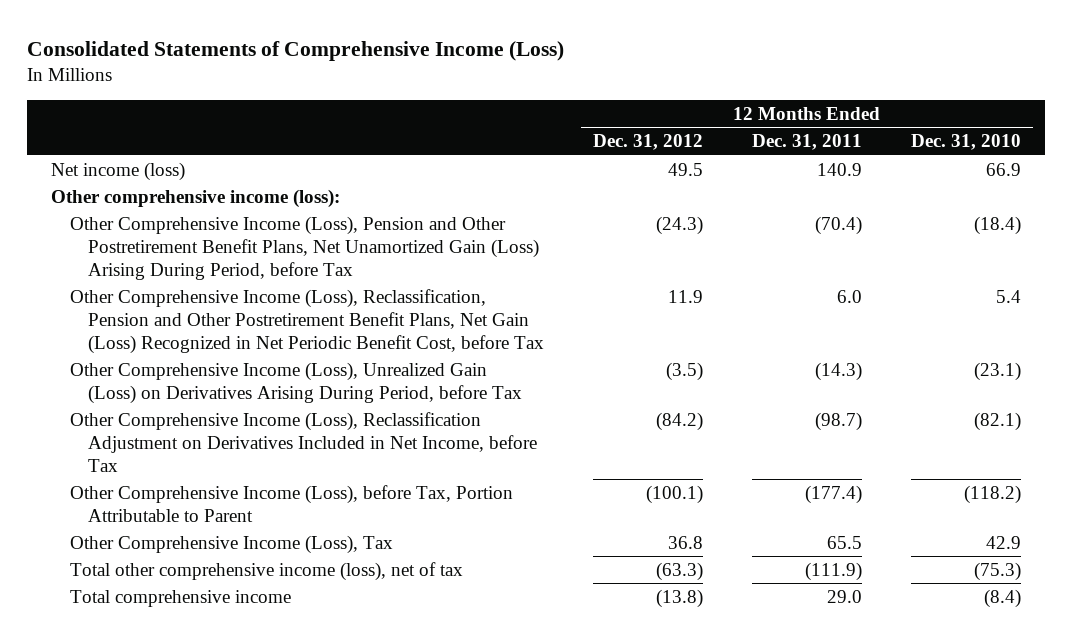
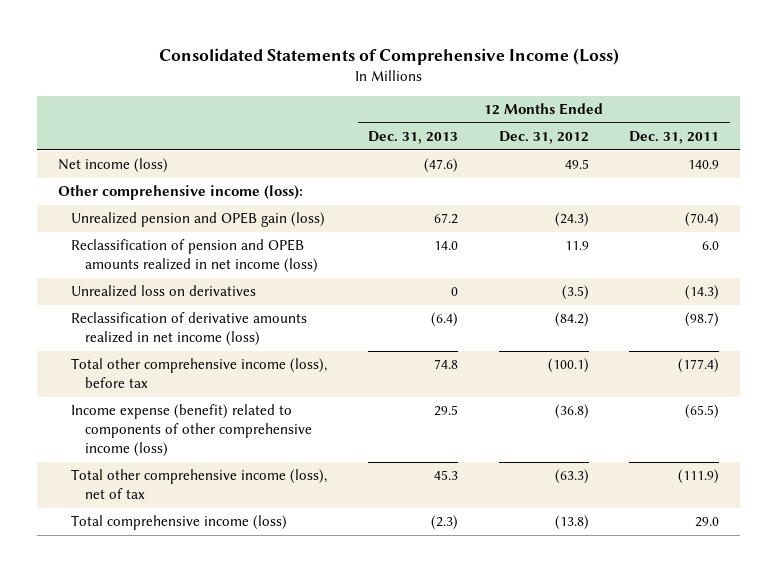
[910,134,1021,151] Dec. 31, 2010 -> none
none -> [368,130,459,144] Dec. 31, 2013
[69,215,540,280] Other Comprehensive Income (Loss), Pension and Other Postretirement Benefit Plans, Net Unamortized Gain (Loss) Arising During Period, before Tax -> [71,212,326,228] Unrealized pension and OPEB gain (loss)
[69,288,545,354] Other Comprehensive Income (Loss), Reclassification, Pension and Other Postretirement Benefit Plans, Net Gain (Loss) Recognized in Net Periodic Benefit Cost, before Tax -> [71,239,319,274] Reclassification of pension and OPEB amounts realized in net income (loss)
[69,361,523,404] Other Comprehensive Income (Loss), Unrealized Gain (Loss) on Derivatives Arising During Period, before Tax -> [71,285,257,298] Unrealized loss on derivatives
[69,411,538,472] Other Comprehensive Income (Loss), Reclassification Adjustment on Derivatives Included in Net Income, before Tax -> [71,312,308,347] Reclassification of derivative amounts realized in net income (loss)
[69,484,513,522] Other Comprehensive Income (Loss), before Tax, Portion Attributable to Parent -> [71,358,328,389] Total other comprehensive income (loss), before tax
[69,534,393,554] Other Comprehensive Income (Loss), Tax -> [71,404,313,458] Income expense (benefit) related to components of other comprehensive income (loss)
[668,535,704,549] 36.8 -> [554,404,589,420] (36.8)
[827,535,863,549] 65.5 -> [685,404,720,420] (65.5)
[69,589,291,607] Total comprehensive income -> [71,515,288,531] Total comprehensive income (loss)

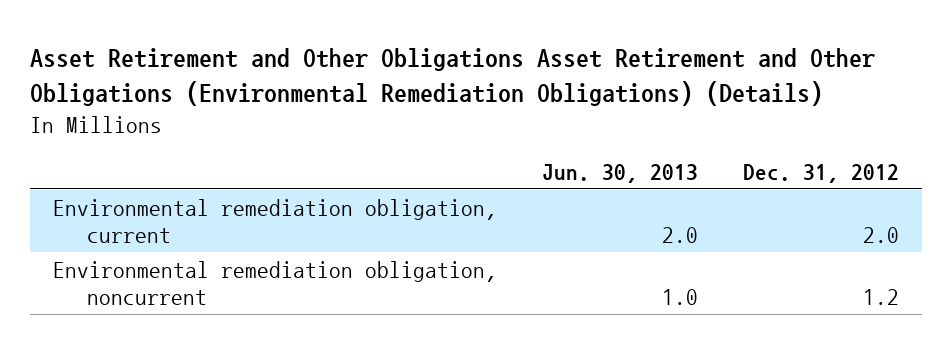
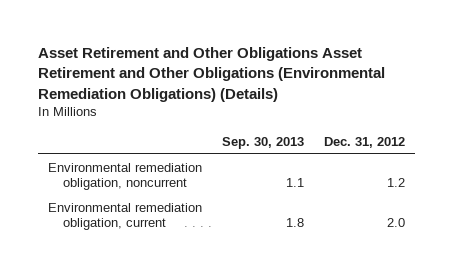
[542,163,699,183] Jun. 30, 2013 -> none
none -> [222,136,305,149] Sep. 30, 2013
[52,198,497,244] Environmental remediation obligation, current -> [48,202,203,230] Environmental remediation obligation, current

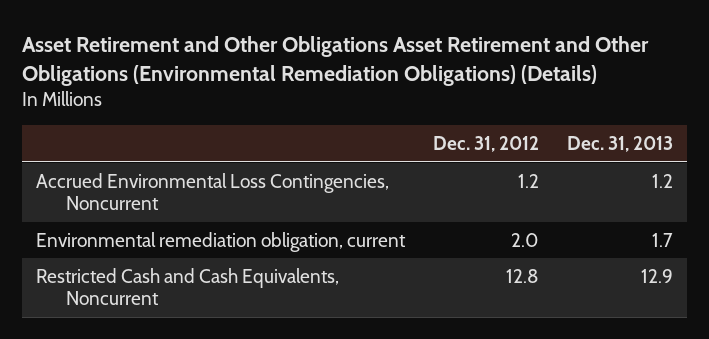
[222,136,305,149] Sep. 30, 2013 -> none
none -> [567,136,674,153] Dec. 31, 2013
[48,162,203,190] Environmental remediation obligation, noncurrent -> [36,172,390,211] Accrued Environmental Loss Contingencies, Noncurrent
none -> [36,267,340,306] Restricted Cash and Cash Equivalents, Noncurrent

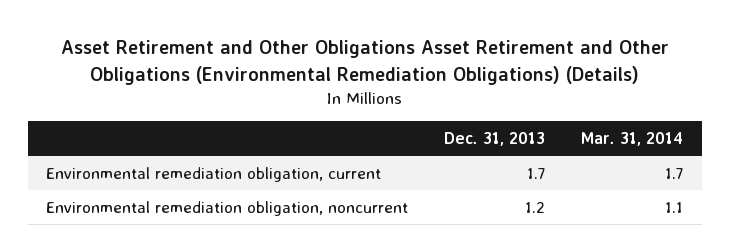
[433,136,540,153] Dec. 31, 2012 -> none
none -> [581,131,684,146] Mar. 31, 2014
[36,172,390,211] Accrued Environmental Loss Contingencies, Noncurrent -> none
[36,267,340,306] Restricted Cash and Cash Equivalents, Noncurrent -> none
none -> [45,200,408,216] Environmental remediation obligation, noncurrent

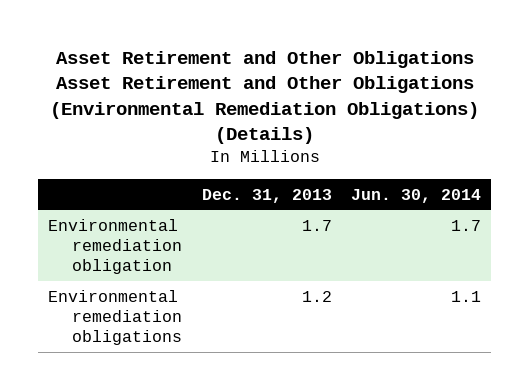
[581,131,684,146] Mar. 31, 2014 -> none
none -> [351,188,482,203] Jun. 30, 2014
[45,166,381,182] Environmental remediation obligation, current -> [47,218,183,274] Environmental remediation obligation
[45,200,408,216] Environmental remediation obligation, noncurrent -> [47,289,183,345] Environmental remediation obligations

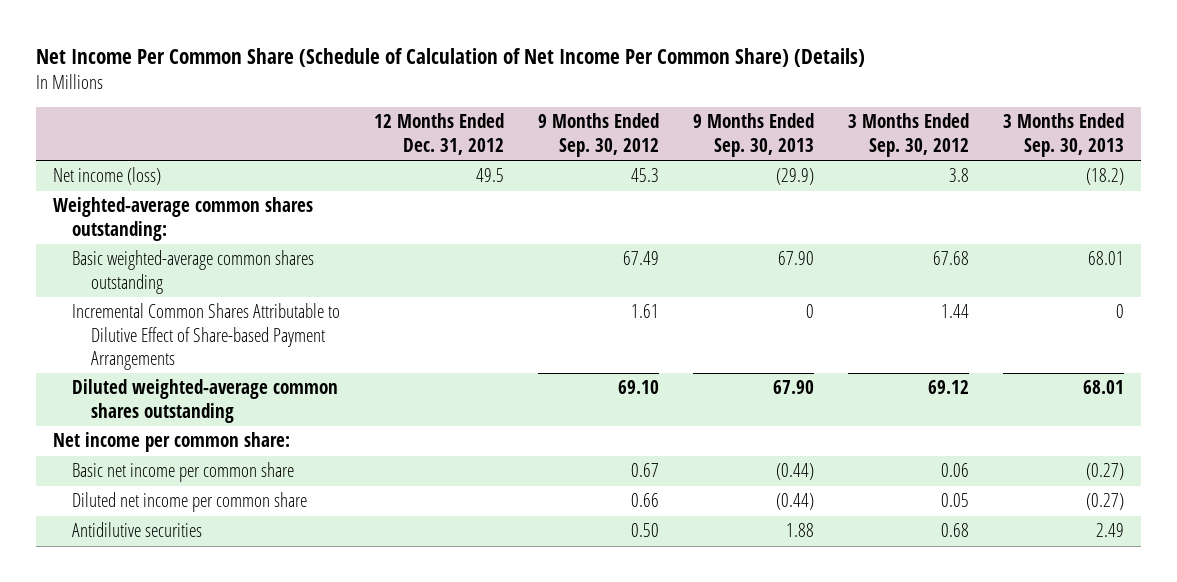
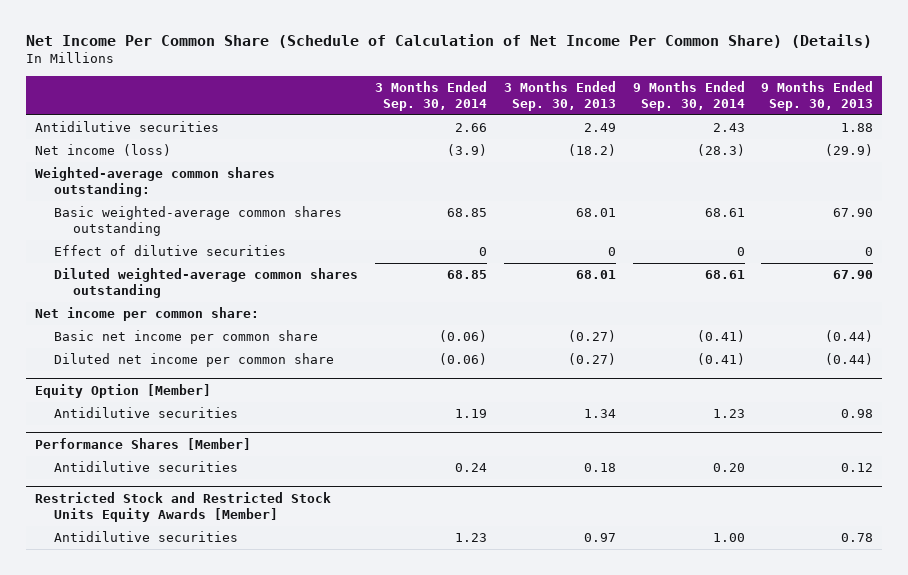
[373,113,504,155] 12 Months Ended Dec. 31, 2012 -> none
[537,113,659,157] 9 Months Ended Sep. 30, 2012 -> none
[847,113,969,157] 3 Months Ended Sep. 30, 2012 -> none
none -> [374,81,487,111] 3 Months Ended Sep. 30, 2014
none -> [632,81,745,111] 9 Months Ended Sep. 30, 2014
[71,522,202,538] Antidilutive securities -> [34,121,219,133] Antidilutive securities
[71,303,340,370] Incremental Common Shares Attributable to Dilutive Effect of Share-based Payment Arrangements -> [53,245,286,257] Effect of dilutive securities
none -> [34,383,211,398] Equity Option [Member]
none -> [53,407,238,419] Antidilutive securities
none -> [34,437,251,450] Performance Shares [Member]
none -> [53,461,238,473] Antidilutive securities
none -> [34,491,331,522] Restricted Stock and Restricted Stock Units Equity Awards [Member]
none -> [53,531,238,543] Antidilutive securities

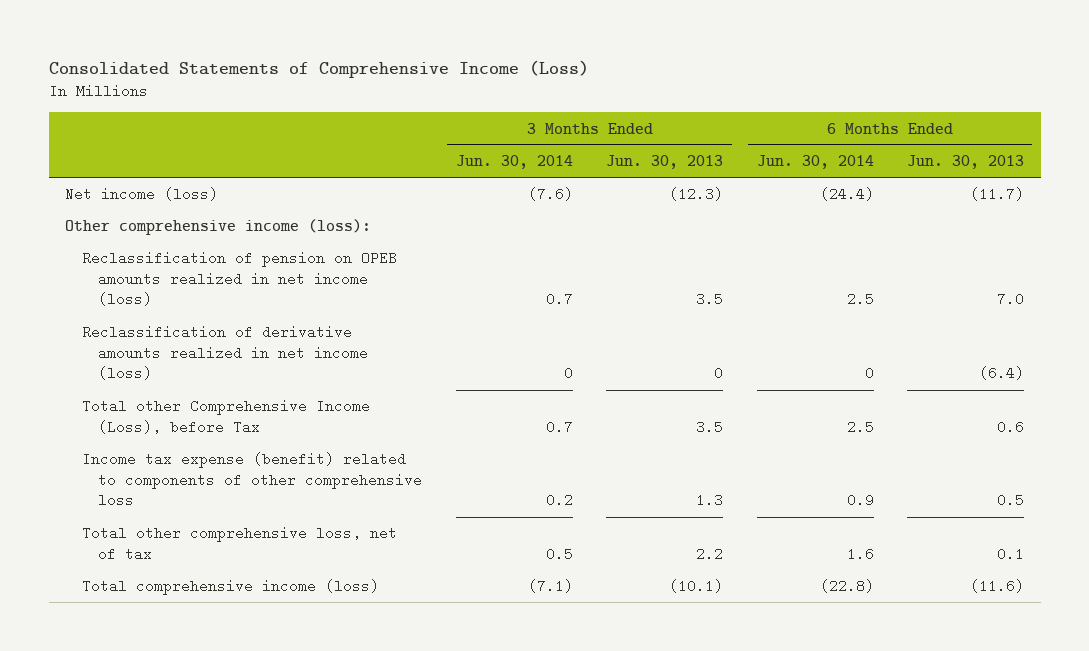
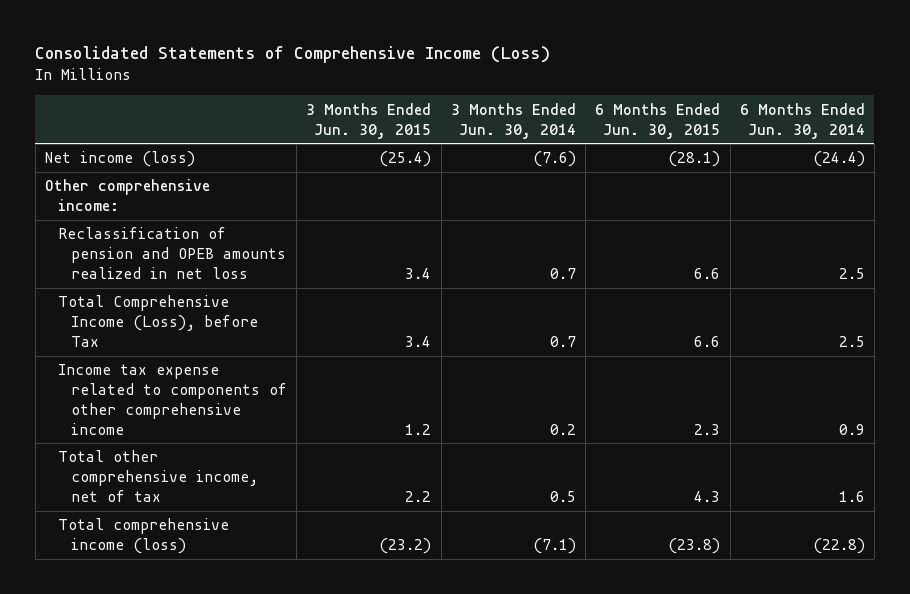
[606,154,724,169] Jun. 30, 2013 -> none
[906,154,1024,169] Jun. 30, 2013 -> none
none -> [306,102,432,139] 3 Months Ended Jun. 30, 2015
none -> [595,102,721,139] 6 Months Ended Jun. 30, 2015
[81,325,369,381] Reclassification of derivative amounts realized in net income (loss) -> none
[65,219,372,236] Other comprehensive income (loss): -> [45,179,211,212] Other comprehensive income:
[81,251,397,307] Reclassification of pension on OPEB amounts realized in net income (loss) -> [58,227,287,279] Reclassification of pension and OPEB amounts realized in net loss
[81,399,370,434] Total other Comprehensive Income (Loss), before Tax -> [58,295,259,347] Total Comprehensive Income (Loss), before Tax
[81,452,423,506] Income tax expense (benefit) related to components of other comprehensive loss -> [58,364,288,435] Income tax expense related to components of other comprehensive income
[81,526,397,561] Total other comprehensive loss, net of tax -> [58,450,259,502] Total other comprehensive income, net of tax

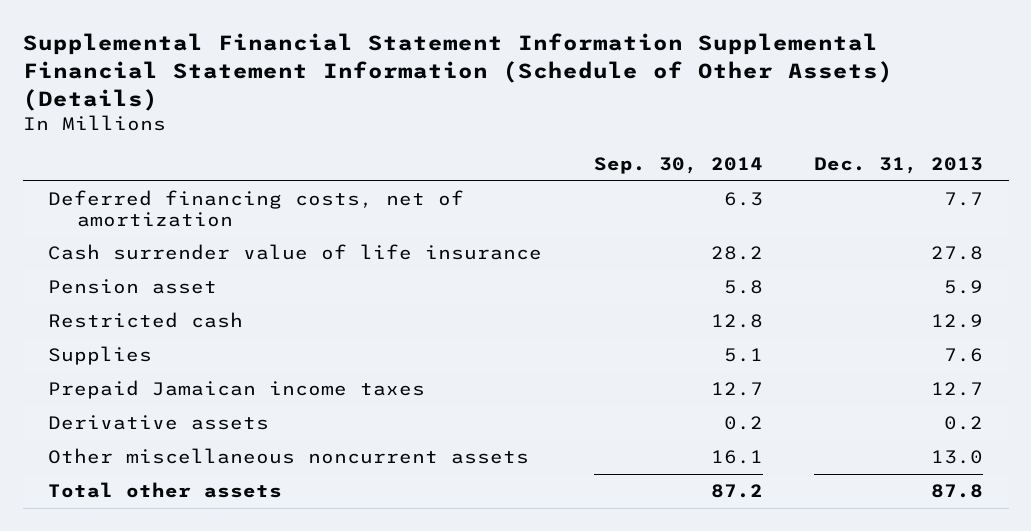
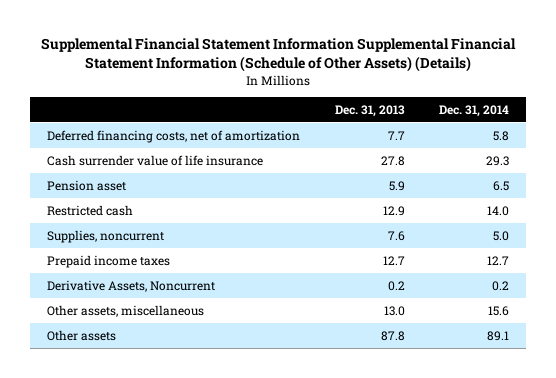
[593,157,763,175] Sep. 30, 2014 -> none
none -> [438,104,509,117] Dec. 31, 2014
[48,346,153,366] Supplies -> [47,229,165,243] Supplies, noncurrent
[48,380,426,400] Prepaid Jamaican income taxes -> [47,254,171,268] Prepaid income taxes
[48,415,270,431] Derivative assets -> [47,279,216,292] Derivative Assets, Noncurrent
[48,448,530,465] Other miscellaneous noncurrent assets -> [47,304,205,317] Other assets, miscellaneous
[48,482,283,499] Total other assets -> [47,329,117,341] Other assets

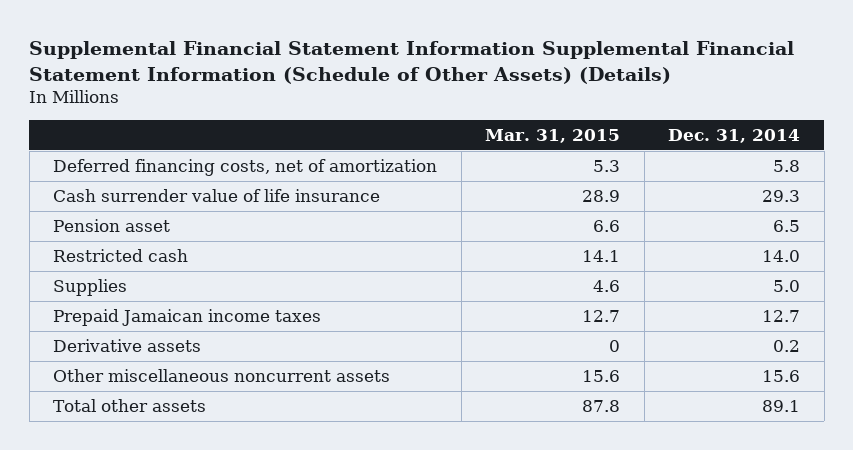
[334,104,405,117] Dec. 31, 2013 -> none
none -> [485,128,621,143] Mar. 31, 2015
[47,229,165,243] Supplies, noncurrent -> [53,279,128,297] Supplies
[47,254,171,268] Prepaid income taxes -> [53,309,322,327] Prepaid Jamaican income taxes
[47,279,216,292] Derivative Assets, Noncurrent -> [53,339,202,353] Derivative assets
[47,304,205,317] Other assets, miscellaneous -> [53,369,391,383] Other miscellaneous noncurrent assets
[47,329,117,341] Other assets -> [53,399,207,413] Total other assets

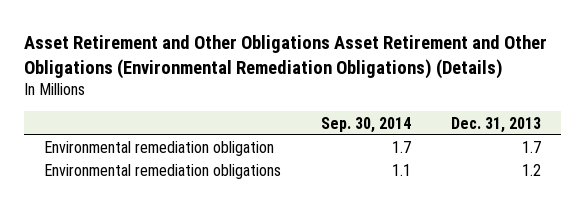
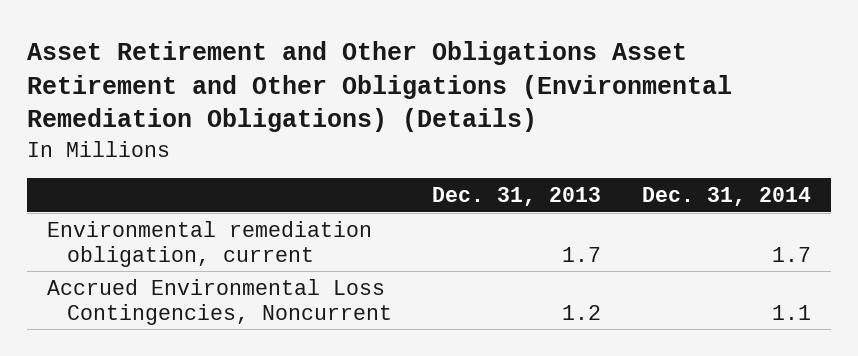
[320,116,411,133] Sep. 30, 2014 -> none
none -> [641,186,811,206] Dec. 31, 2014
[43,141,274,157] Environmental remediation obligation -> [47,220,373,267] Environmental remediation obligation, current
[43,164,281,180] Environmental remediation obligations -> [47,278,392,325] Accrued Environmental Loss Contingencies, Noncurrent

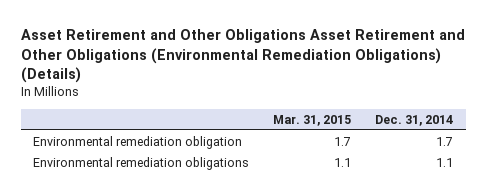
[432,186,602,206] Dec. 31, 2013 -> none
none -> [273,114,352,126] Mar. 31, 2015
[47,220,373,267] Environmental remediation obligation, current -> [33,135,243,149] Environmental remediation obligation
[47,278,392,325] Accrued Environmental Loss Contingencies, Noncurrent -> [33,156,250,170] Environmental remediation obligations

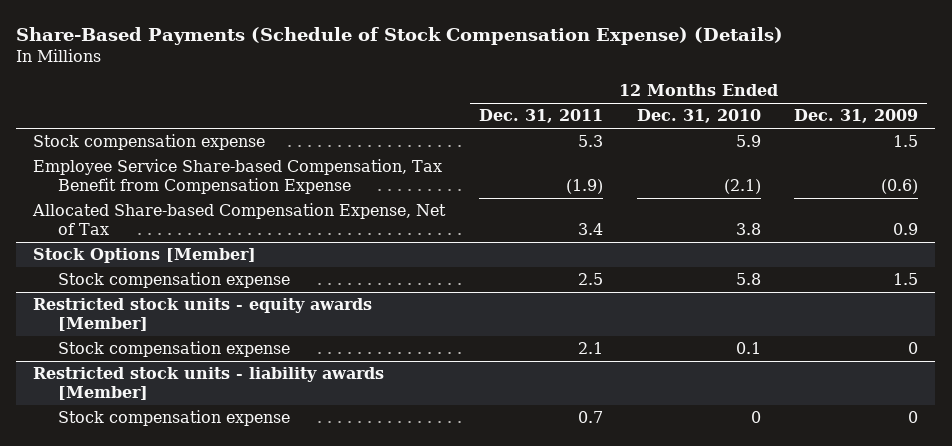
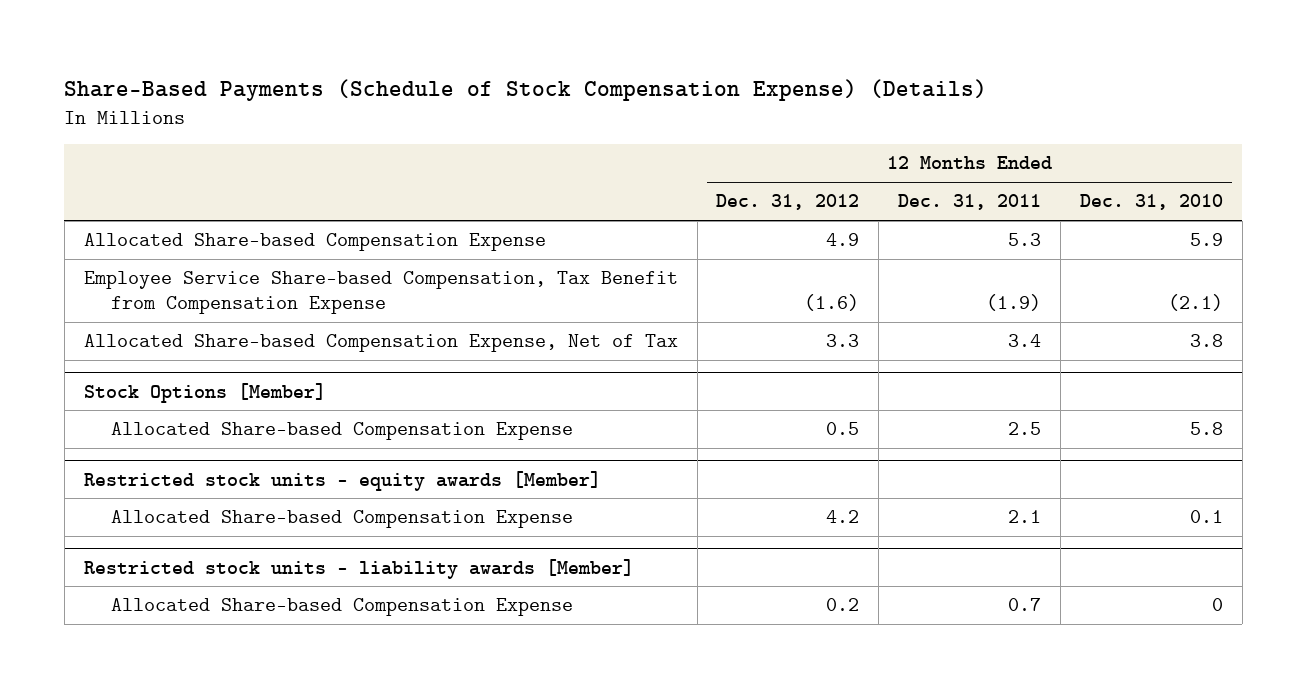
[794,109,919,124] Dec. 31, 2009 -> none
none -> [716,194,860,211] Dec. 31, 2012
[33,134,266,151] Stock compensation expense -> [83,233,546,252] Allocated Share-based Compensation Expense
[58,272,291,289] Stock compensation expense -> [111,422,574,441] Allocated Share-based Compensation Expense
[58,341,291,358] Stock compensation expense -> [111,510,574,529] Allocated Share-based Compensation Expense
[58,410,291,427] Stock compensation expense -> none
none -> [111,598,574,617] Allocated Share-based Compensation Expense

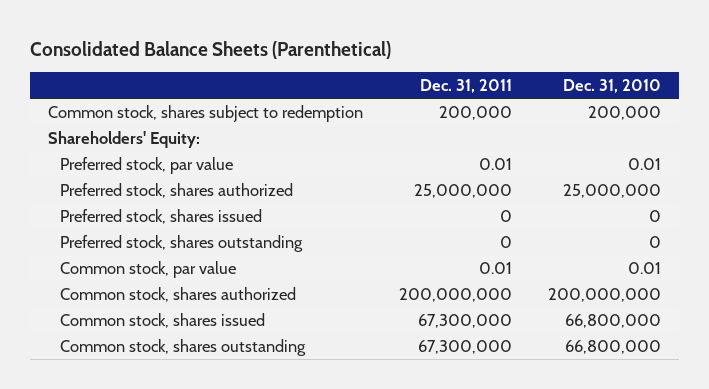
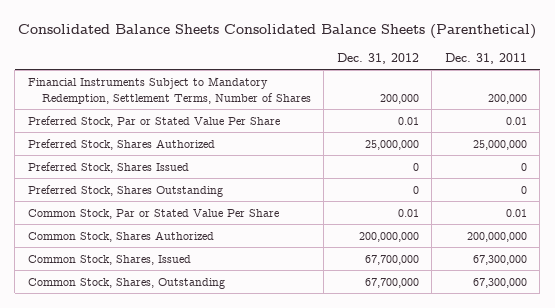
[29,40,391,59] Consolidated Balance Sheets (Parenthetical) -> [18,23,537,39] Consolidated Balance Sheets Consolidated Balance Sheets (Parenthetical)
[562,79,661,94] Dec. 31, 2010 -> none
none -> [336,52,419,64] Dec. 31, 2012
[47,130,200,148] Shareholders' Equity: -> none
[47,104,363,122] Common stock, shares subject to redemption -> [27,76,311,104] Financial Instruments Subject to Mandatory Redemption, Settlement Terms, Number of Shares
[59,156,233,174] Preferred stock, par value -> [27,115,280,127] Preferred Stock, Par or Stated Value Per Share
[59,182,293,198] Preferred stock, shares authorized -> [27,138,215,150] Preferred Stock, Shares Authorized
[59,208,262,224] Preferred stock, shares issued -> [27,161,189,173] Preferred Stock, Shares Issued
[59,234,303,252] Preferred stock, shares outstanding -> [27,184,223,197] Preferred Stock, Shares Outstanding
[59,260,236,278] Common stock, par value -> [27,208,279,219] Common Stock, Par or Stated Value Per Share
[59,286,296,302] Common stock, shares authorized -> [27,230,214,242] Common Stock, Shares Authorized
[59,312,265,328] Common stock, shares issued -> [27,254,191,265] Common Stock, Shares, Issued
[59,338,306,356] Common stock, shares outstanding -> [27,277,225,289] Common Stock, Shares, Outstanding

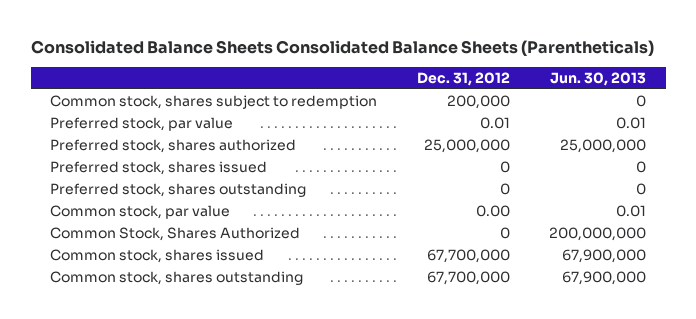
[18,23,537,39] Consolidated Balance Sheets Consolidated Balance Sheets (Parenthetical) -> [30,39,654,56] Consolidated Balance Sheets Consolidated Balance Sheets (Parentheticals)
[444,52,527,64] Dec. 31, 2011 -> none
none -> [549,71,646,86] Jun. 30, 2013
[27,76,311,104] Financial Instruments Subject to Mandatory Redemption, Settlement Terms, Number of Shares -> [50,95,378,110] Common stock, shares subject to redemption
[27,115,280,127] Preferred Stock, Par or Stated Value Per Share -> [50,117,234,132] Preferred stock, par value
[27,138,215,150] Preferred Stock, Shares Authorized -> [50,139,297,154] Preferred stock, shares authorized
[27,161,189,173] Preferred Stock, Shares Issued -> [50,161,268,176] Preferred stock, shares issued
[27,184,223,197] Preferred Stock, Shares Outstanding -> [50,183,307,198] Preferred stock, shares outstanding
[27,208,279,219] Common Stock, Par or Stated Value Per Share -> [50,205,231,220] Common stock, par value
[397,208,419,217] 0.01 -> [475,205,510,218] 0.00
[358,231,419,242] 200,000,000 -> [499,227,510,240] 0
[27,254,191,265] Common Stock, Shares, Issued -> [50,249,265,264] Common stock, shares issued
[27,277,225,289] Common Stock, Shares, Outstanding -> [50,271,304,286] Common stock, shares outstanding

